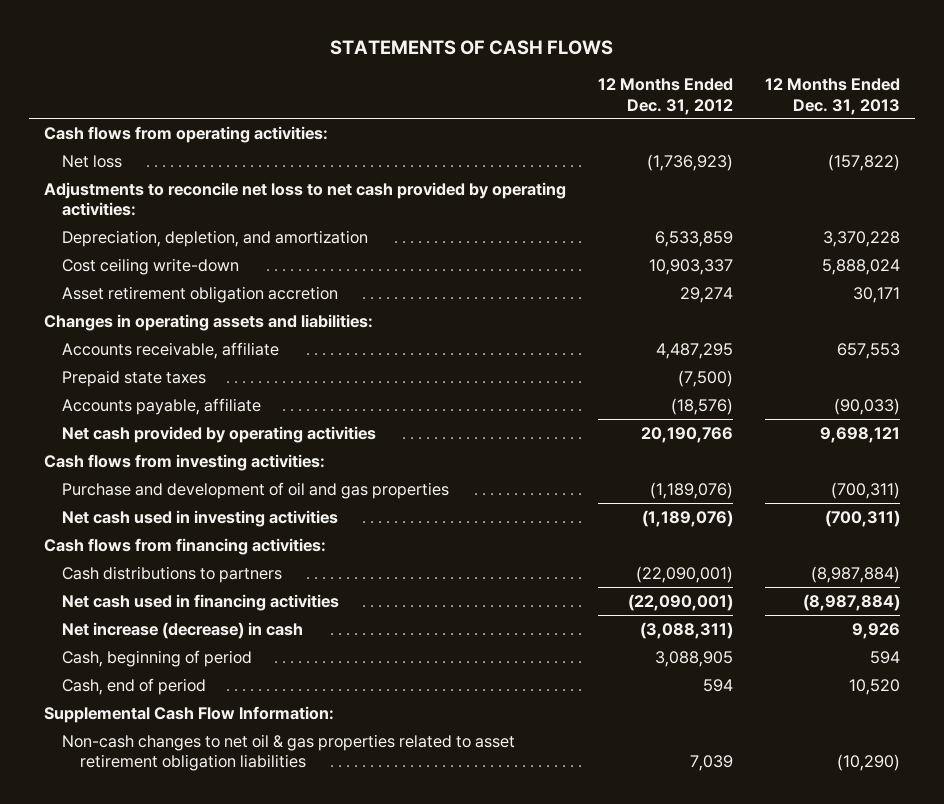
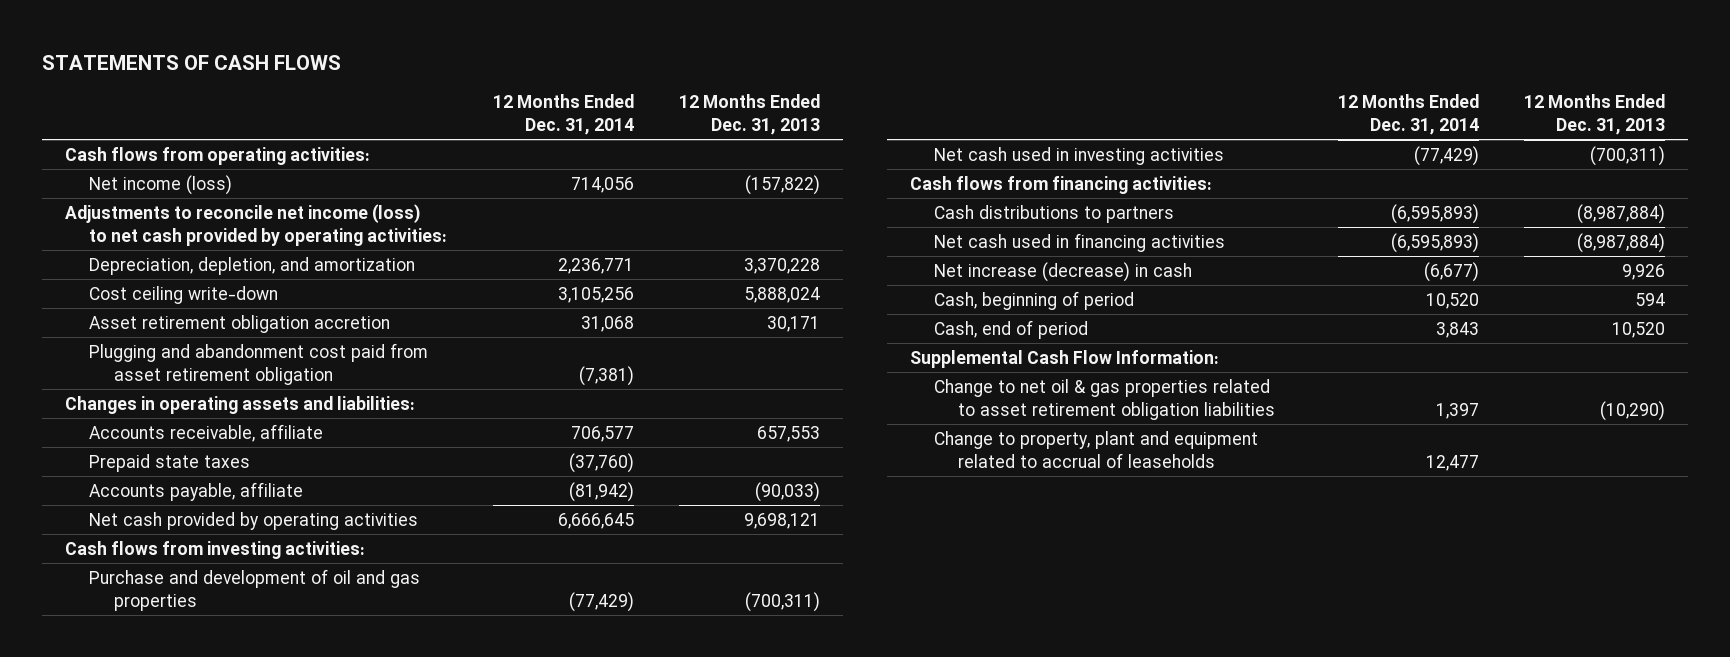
[597,78,733,115] 12 Months Ended Dec. 31, 2012 -> none
none -> [492,94,634,136] 12 Months Ended Dec. 31, 2014
[61,154,122,168] Net loss -> [89,174,233,195] Net income (loss)
[44,181,567,216] Adjustments to reconcile net loss to net cash provided by operating activities: -> [65,203,448,246] Adjustments to reconcile net income (loss) to net cash provided by operating activities:
none -> [89,342,429,385] Plugging and abandonment cost paid from asset retirement obligation
[61,733,515,771] Non-cash changes to net oil & gas properties related to asset retirement obligation liabilities -> [934,378,1276,420] Change to net oil & gas properties related to asset retirement obligation liabilities
none -> [934,430,1259,468] Change to property, plant and equipment related to accrual of leaseholds

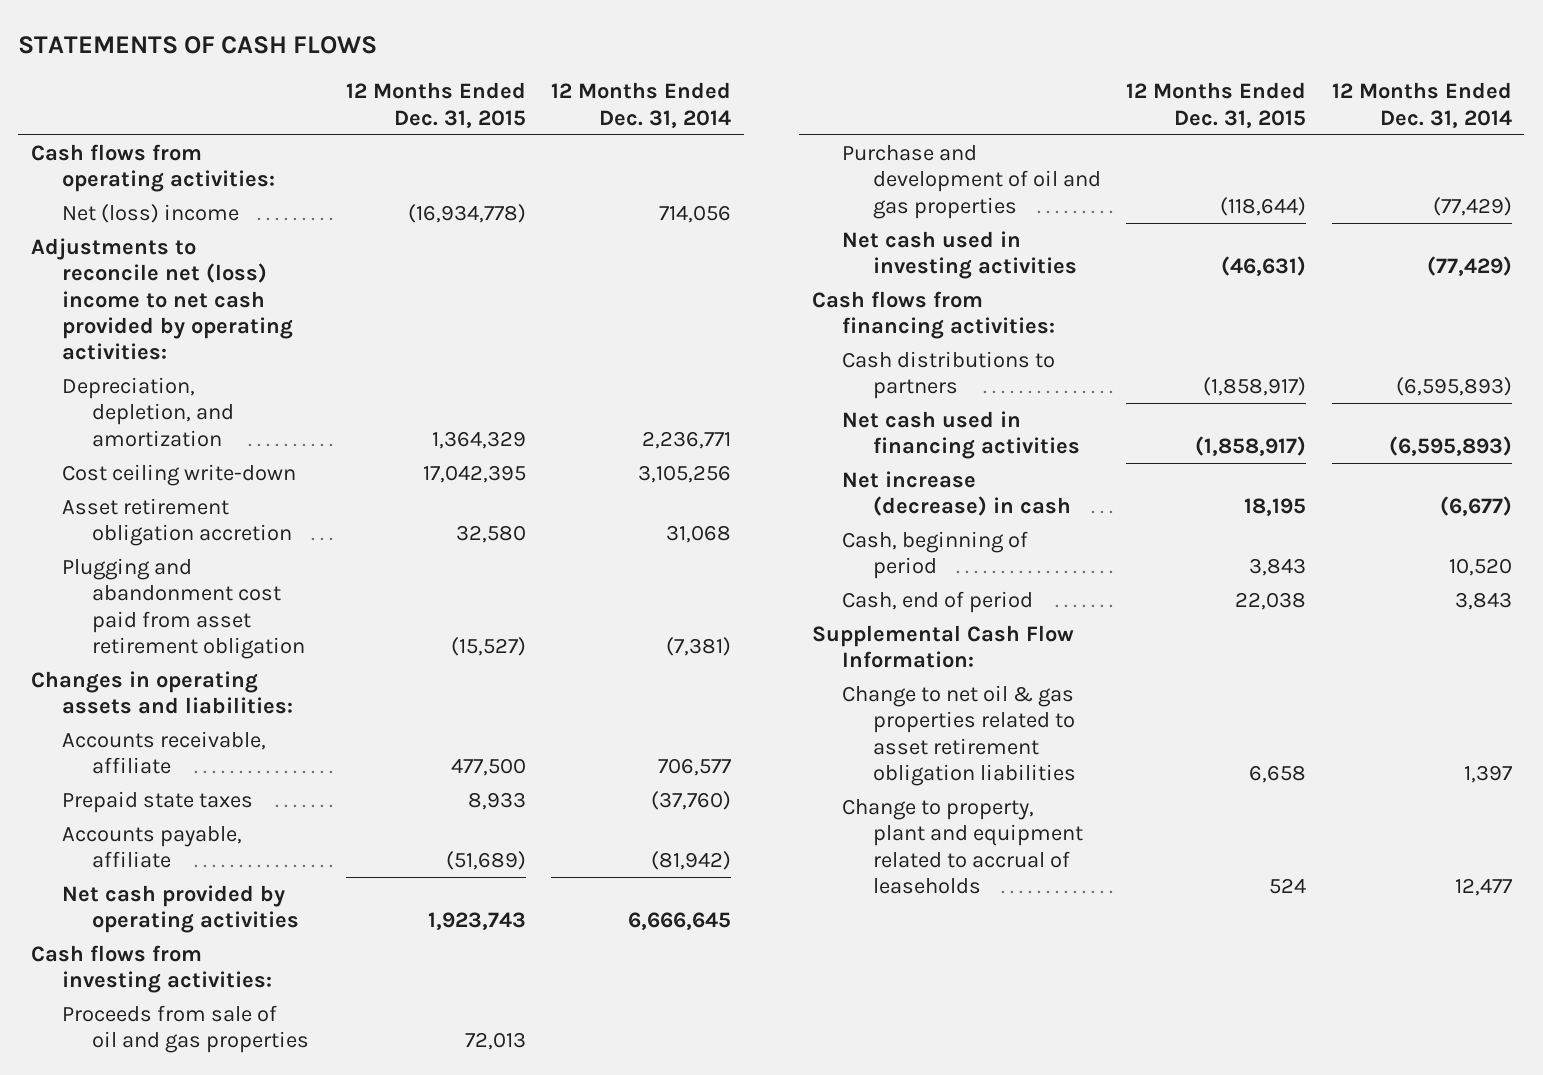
[679,94,821,136] 12 Months Ended Dec. 31, 2013 -> none
none -> [345,82,526,128] 12 Months Ended Dec. 31, 2015
[89,174,233,195] Net income (loss) -> [61,203,239,223] Net (loss) income
[65,203,448,246] Adjustments to reconcile net income (loss) to net cash provided by operating activities: -> [31,237,293,361] Adjustments to reconcile net (loss) income to net cash provided by operating activities:
none -> [61,1004,310,1054] Proceeds from sale of oil and gas properties

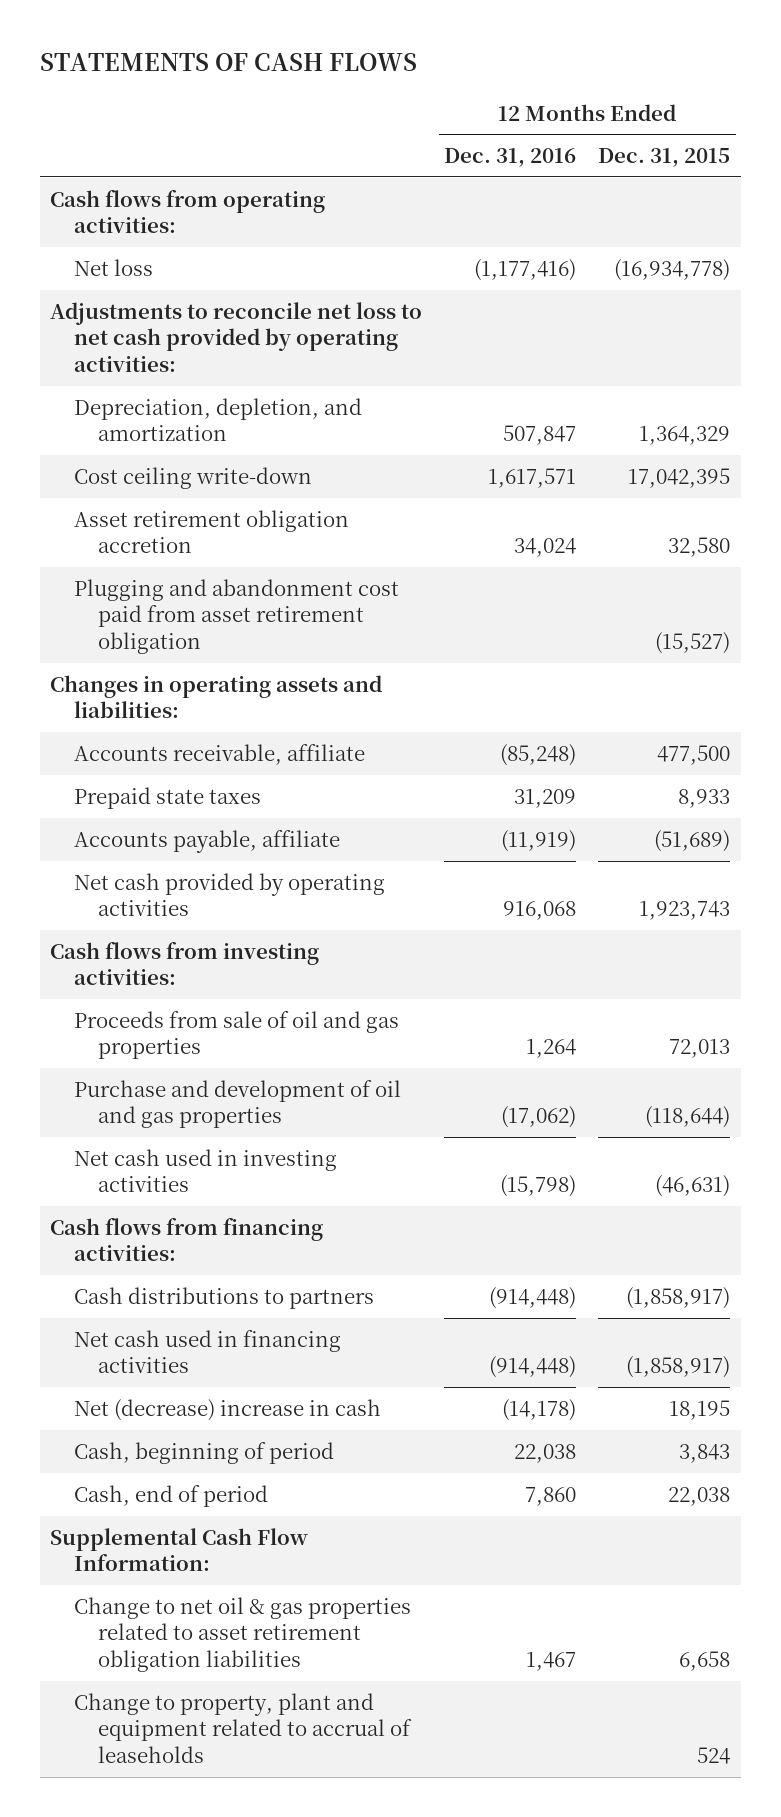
[551,82,732,128] 12 Months Ended Dec. 31, 2014 -> none
none -> [444,148,577,168] Dec. 31, 2016
[61,203,239,223] Net (loss) income -> [74,258,154,276] Net loss
[31,237,293,361] Adjustments to reconcile net (loss) income to net cash provided by operating activities: -> [50,301,423,372] Adjustments to reconcile net loss to net cash provided by operating activities:
[842,470,1071,517] Net increase (decrease) in cash -> [74,1398,382,1421] Net (decrease) increase in cash

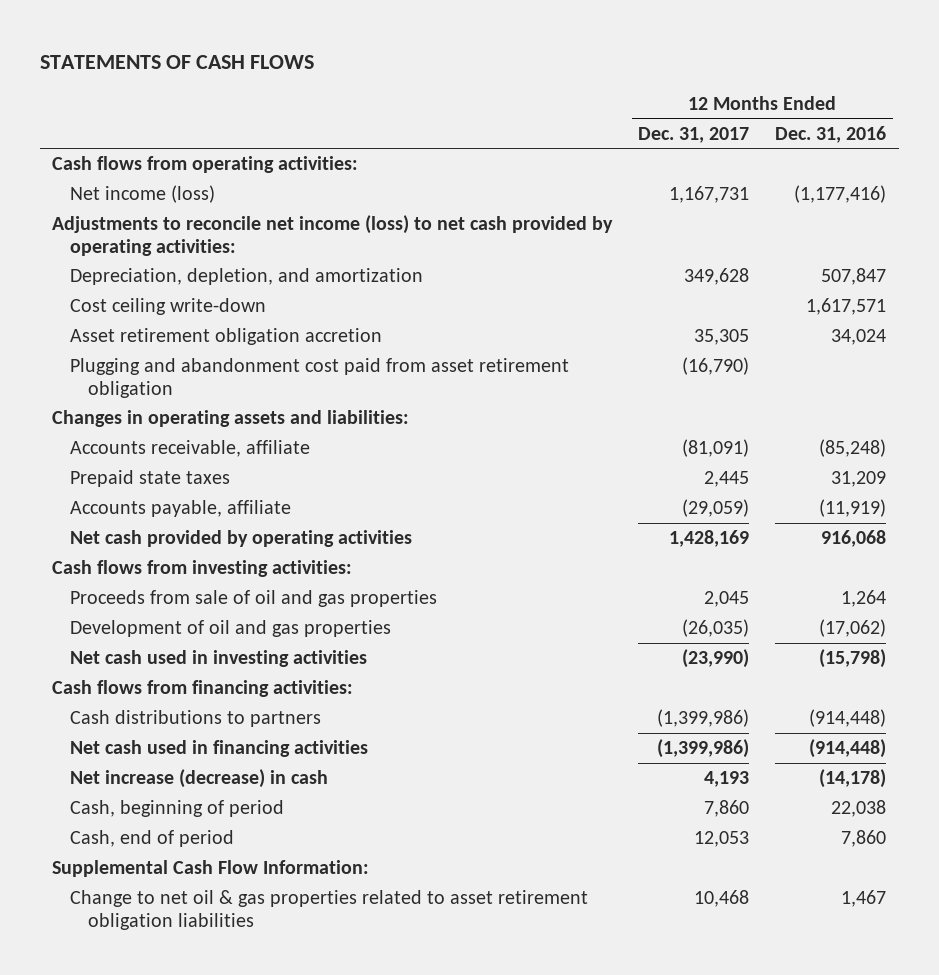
[598,148,731,168] Dec. 31, 2015 -> none
none -> [638,126,750,143] Dec. 31, 2017
[74,258,154,276] Net loss -> [70,185,216,204] Net income (loss)
[50,301,423,372] Adjustments to reconcile net loss to net cash provided by operating activities: -> [52,215,614,256] Adjustments to reconcile net income (loss) to net cash provided by operating activities:
[74,1079,402,1129] Purchase and development of oil and gas properties -> [70,620,392,638] Development of oil and gas properties
[74,1398,382,1421] Net (decrease) increase in cash -> [70,769,329,789] Net increase (decrease) in cash
[74,1692,413,1763] Change to property, plant and equipment related to accrual of leaseholds -> none

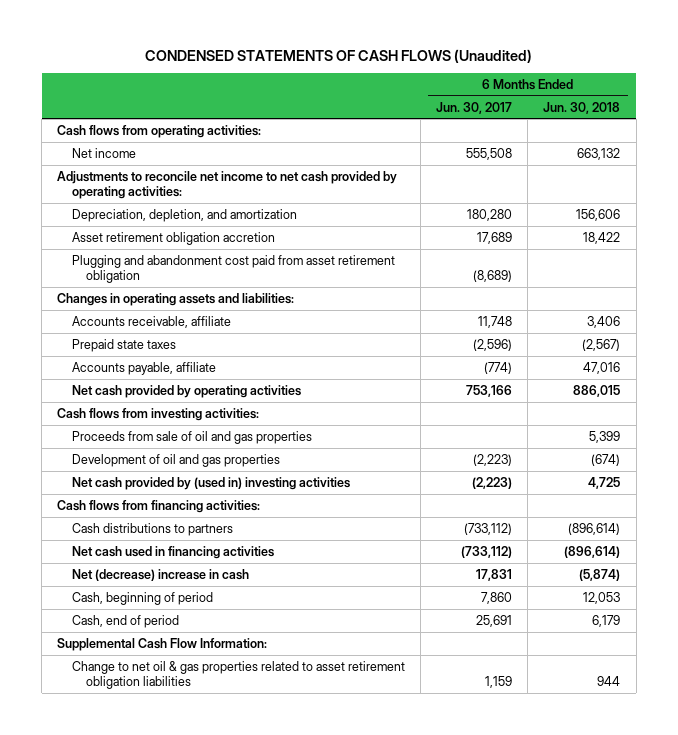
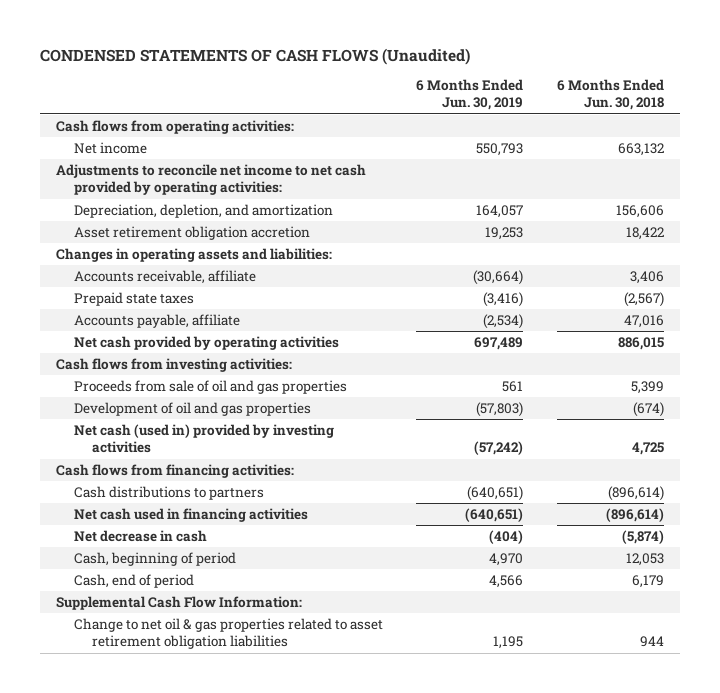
[436,101,513,114] Jun. 30, 2017 -> none
none -> [416,79,524,111] 6 Months Ended Jun. 30, 2019
[71,254,395,284] Plugging and abandonment cost paid from asset retirement obligation -> none
[71,476,350,490] Net cash provided by (used in) investing activities -> [74,424,335,454] Net cash (used in) provided by investing activities
[71,568,249,581] Net (decrease) increase in cash -> [74,530,208,543] Net decrease in cash

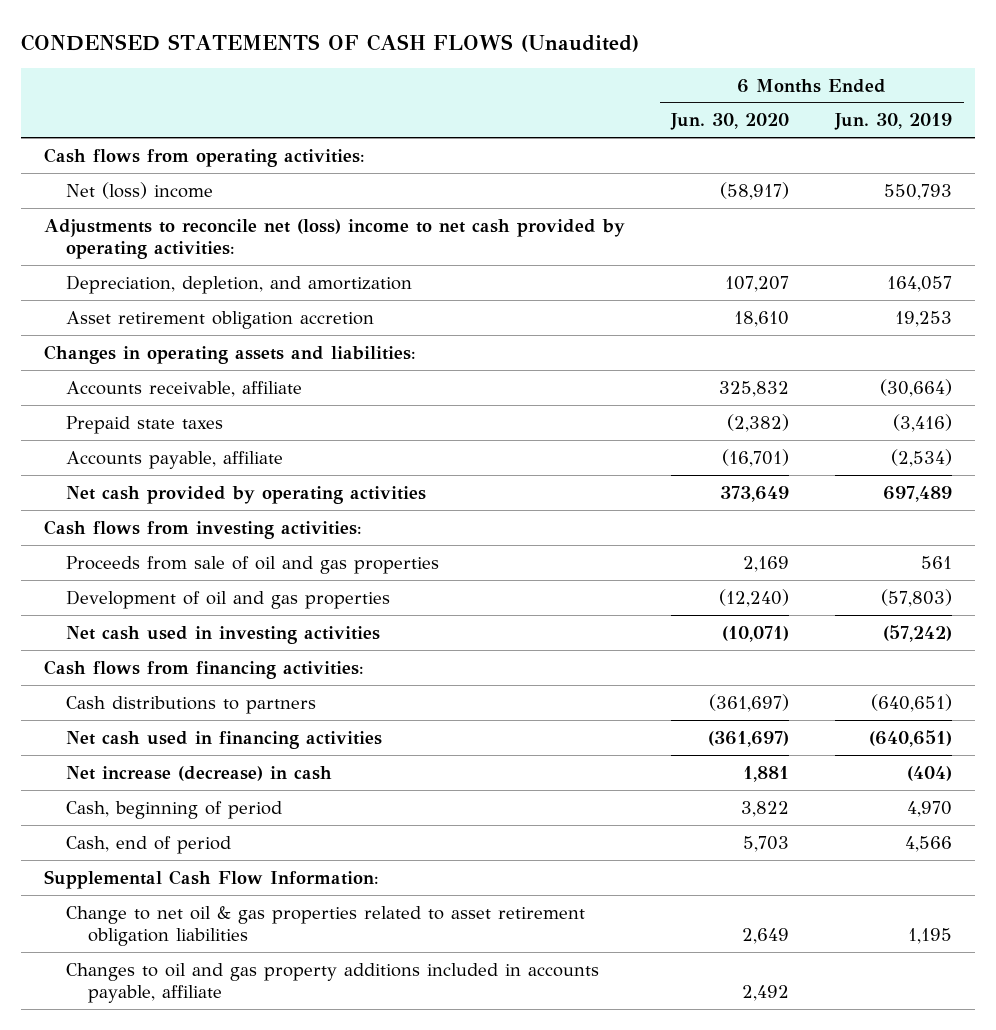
[556,79,664,111] 6 Months Ended Jun. 30, 2018 -> none
none -> [670,113,790,131] Jun. 30, 2020
[74,142,148,155] Net income -> [66,181,214,199] Net (loss) income
[56,164,367,196] Adjustments to reconcile net income to net cash provided by operating activities: -> [44,218,626,260] Adjustments to reconcile net (loss) income to net cash provided by operating activities:
[74,424,335,454] Net cash (used in) provided by investing activities -> [66,625,381,644] Net cash used in investing activities
[74,530,208,543] Net decrease in cash -> [66,765,333,781] Net increase (decrease) in cash
none -> [66,962,600,1004] Changes to oil and gas property additions included in accounts payable, affiliate

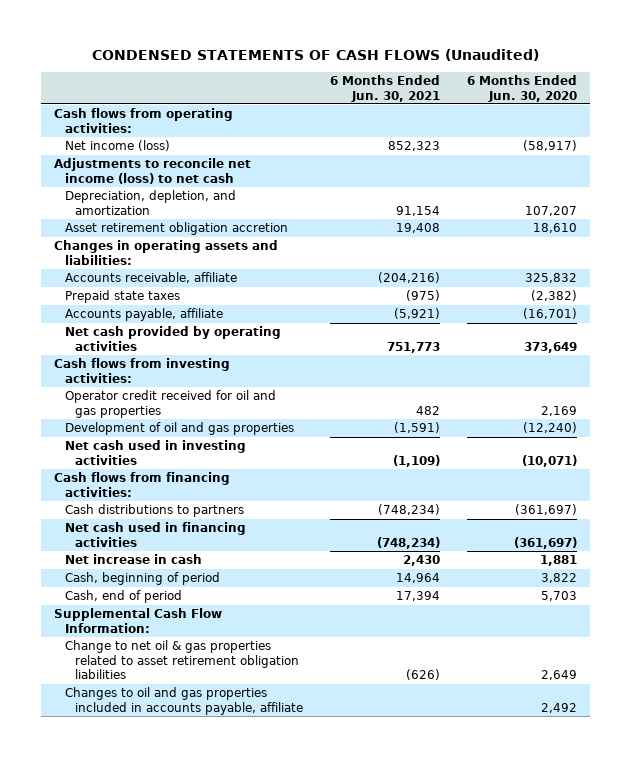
[834,113,953,131] Jun. 30, 2019 -> none
none -> [329,75,440,102] 6 Months Ended Jun. 30, 2021
[66,181,214,199] Net (loss) income -> [64,140,170,152] Net income (loss)
[44,218,626,260] Adjustments to reconcile net (loss) income to net cash provided by operating activities: -> [54,158,252,184] Adjustments to reconcile net income (loss) to net cash
[66,555,440,574] Proceeds from sale of oil and gas properties -> [64,390,276,418] Operator credit received for oil and gas properties
[66,765,333,781] Net increase (decrease) in cash -> [64,554,202,565] Net increase in cash
[66,962,600,1004] Changes to oil and gas property additions included in accounts payable, affiliate -> [64,687,304,715] Changes to oil and gas properties included in accounts payable, affiliate

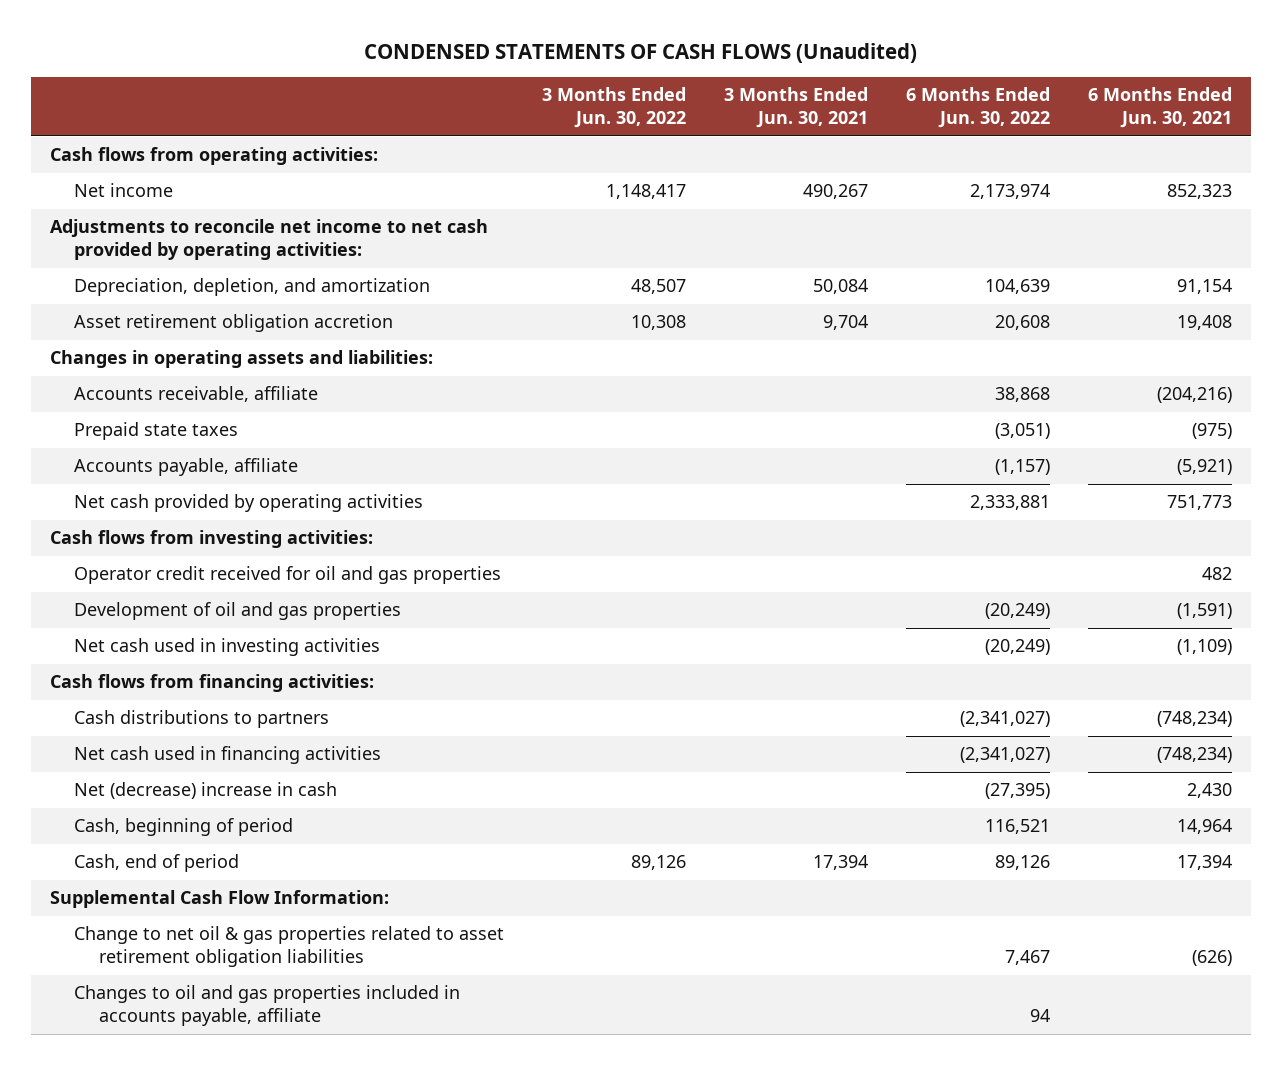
[466,75,577,102] 6 Months Ended Jun. 30, 2020 -> none
none -> [542,87,687,129] 3 Months Ended Jun. 30, 2022
none -> [724,87,869,129] 3 Months Ended Jun. 30, 2021
none -> [905,87,1050,129] 6 Months Ended Jun. 30, 2022
[64,140,170,152] Net income (loss) -> [74,183,174,198] Net income
[54,158,252,184] Adjustments to reconcile net income (loss) to net cash -> [49,219,488,261] Adjustments to reconcile net income to net cash provided by operating activities:
[64,554,202,565] Net increase in cash -> [74,782,338,800] Net (decrease) increase in cash

